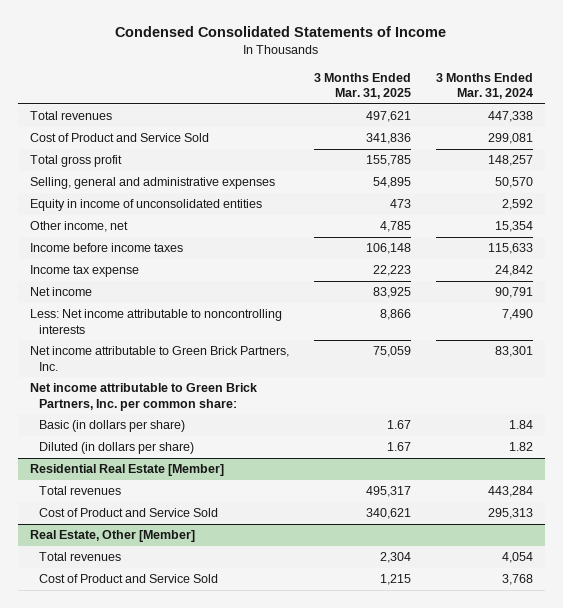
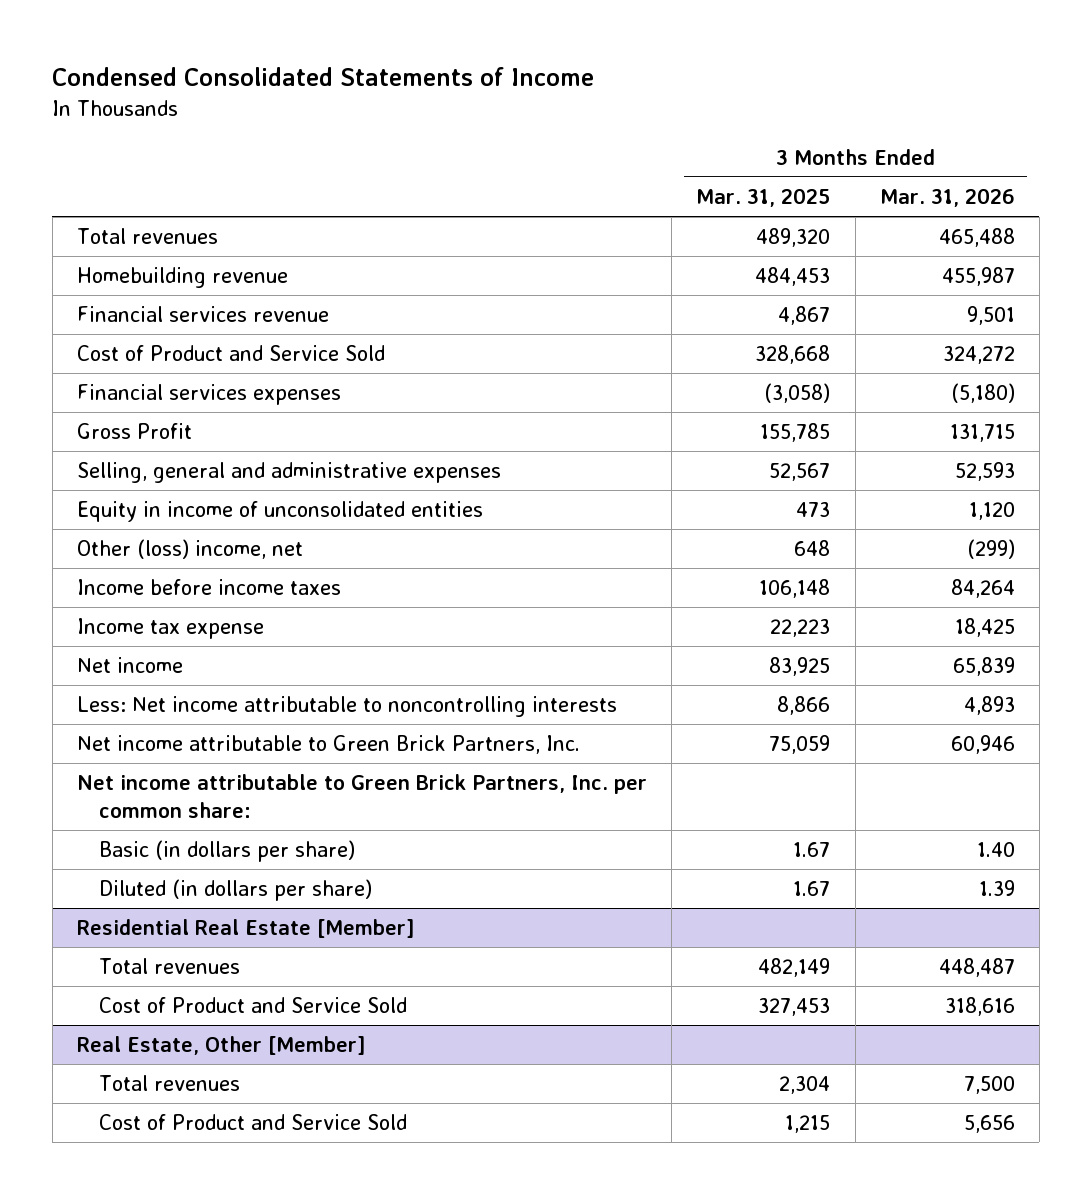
[435,72,533,100] 3 Months Ended Mar. 31, 2024 -> none
none -> [879,187,1015,207] Mar. 31, 2026
[365,111,411,123] 497,621 -> [756,228,831,248] 489,320
none -> [76,267,288,289] Homebuilding revenue
none -> [76,306,329,323] Financial services revenue
[365,133,411,145] 341,836 -> [755,345,831,365] 328,668
none -> [76,384,341,406] Financial services expenses
[30,155,123,168] Total gross profit -> [76,423,192,440] Gross Profit
[372,177,411,189] 54,895 -> [769,463,831,482] 52,567
[30,221,129,233] Other income, net -> [76,539,303,560] Other (loss) income, net
[379,221,411,233] 4,785 -> [794,540,831,557] 648
[365,486,411,498] 495,317 -> [758,958,831,978] 482,149
[365,508,411,520] 340,621 -> [758,998,831,1017] 327,453

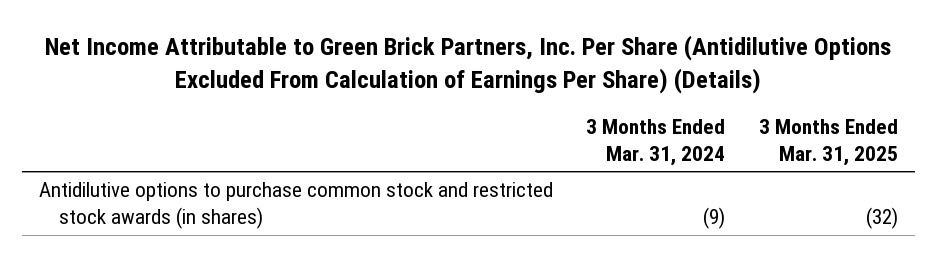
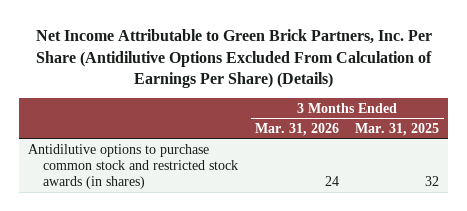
[586,119,726,167] 3 Months Ended Mar. 31, 2024 -> none
none -> [254,122,339,136] Mar. 31, 2026
[866,207,899,230] (32) -> [425,176,440,187] 32

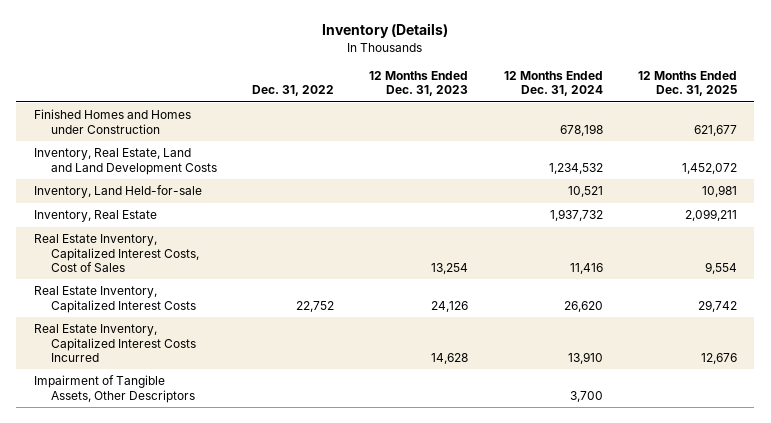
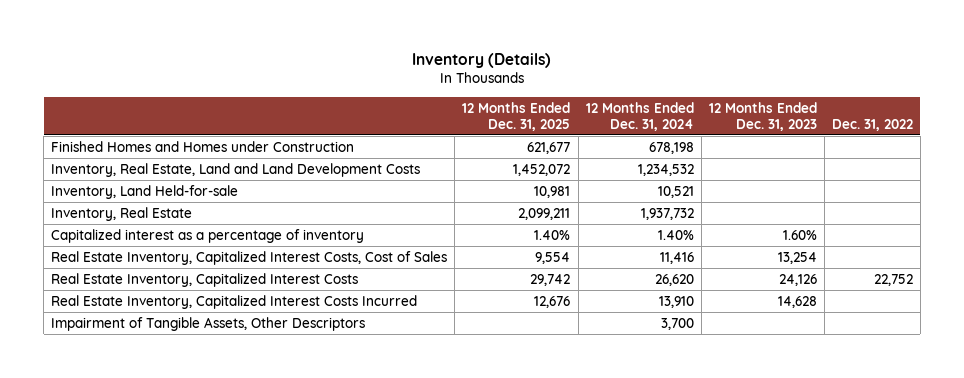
none -> [51,228,365,243] Capitalized interest as a percentage of inventory

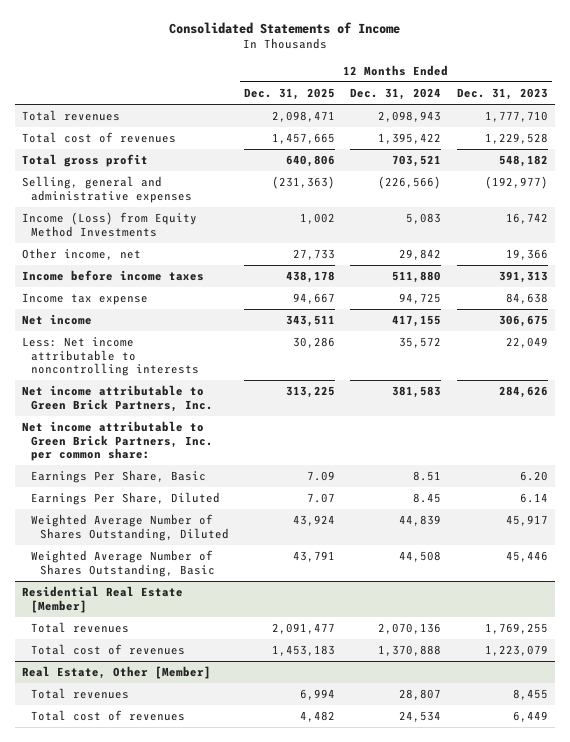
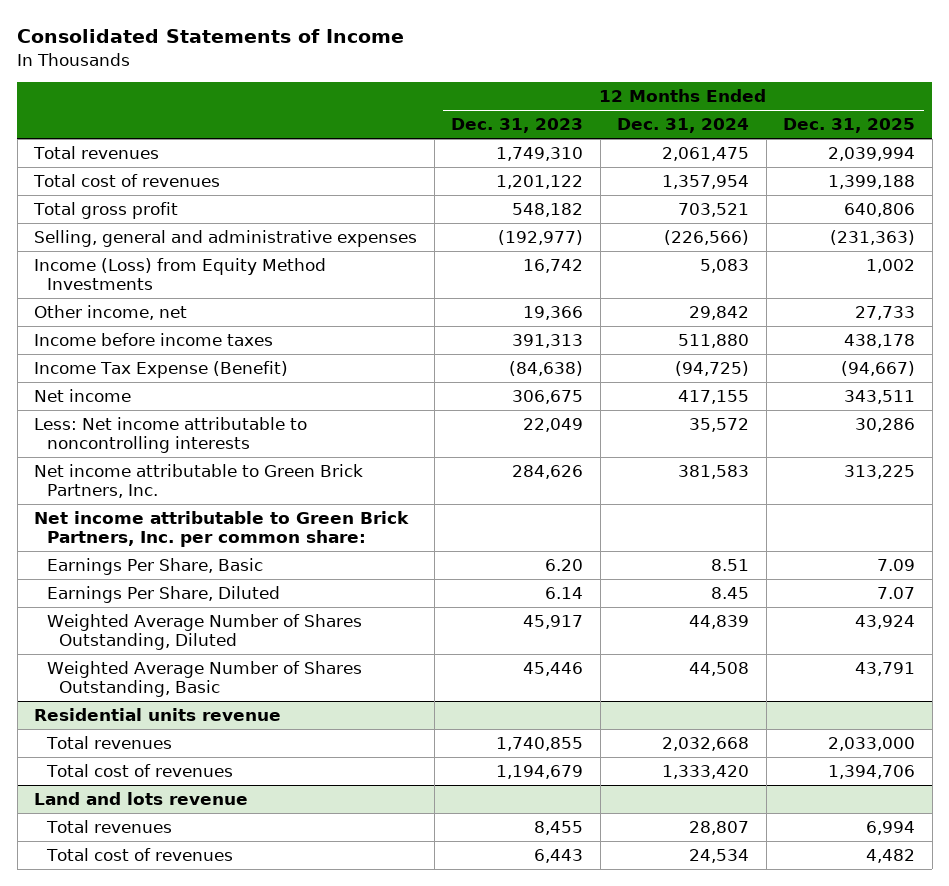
[272,111,336,123] 2,098,471 -> [828,147,916,162] 2,039,994
[378,111,442,123] 2,098,943 -> [662,147,750,162] 2,061,475
[484,111,548,123] 1,777,710 -> [496,147,584,162] 1,749,310
[272,133,336,145] 1,457,665 -> [828,175,916,190] 1,399,188
[378,133,442,145] 1,395,422 -> [662,175,750,190] 1,357,954
[484,133,548,145] 1,229,528 -> [496,175,584,190] 1,201,122
[22,293,149,306] Income tax expense -> [34,361,289,379] Income Tax Expense (Benefit)
[293,293,336,305] 94,667 -> [841,361,916,377] (94,667)
[399,293,442,305] 94,725 -> [675,361,750,377] (94,725)
[505,293,548,305] 84,638 -> [509,361,584,377] (84,638)
[22,586,184,613] Residential Real Estate [Member] -> [34,708,282,722] Residential units revenue
[272,623,336,635] 2,091,477 -> [828,737,916,752] 2,033,000
[378,623,442,635] 2,070,136 -> [662,737,750,752] 2,032,668
[484,623,548,635] 1,769,255 -> [496,737,584,752] 1,740,855
[272,645,336,657] 1,453,183 -> [828,765,916,780] 1,394,706
[378,645,442,657] 1,370,888 -> [662,765,750,780] 1,333,420
[484,645,548,657] 1,223,079 -> [496,765,584,780] 1,194,679
[22,666,212,680] Real Estate, Other [Member] -> [34,792,249,806] Land and lots revenue
[512,711,548,723] 6,449 -> [534,849,584,864] 6,443

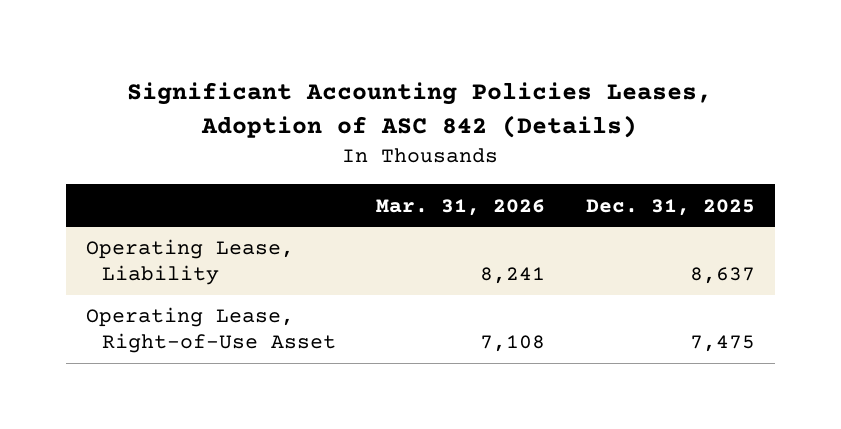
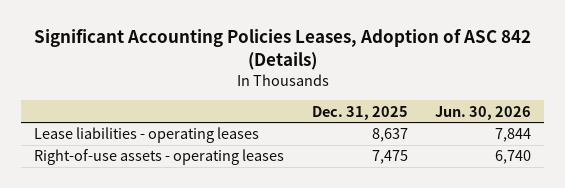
[376,198,546,216] Mar. 31, 2026 -> none
none -> [434,105,531,120] Jun. 30, 2026
[85,239,294,286] Operating Lease, Liability -> [34,127,260,144] Lease liabilities - operating leases
[85,307,336,354] Operating Lease, Right-of-Use Asset -> [34,149,285,166] Right-of-use assets - operating leases

